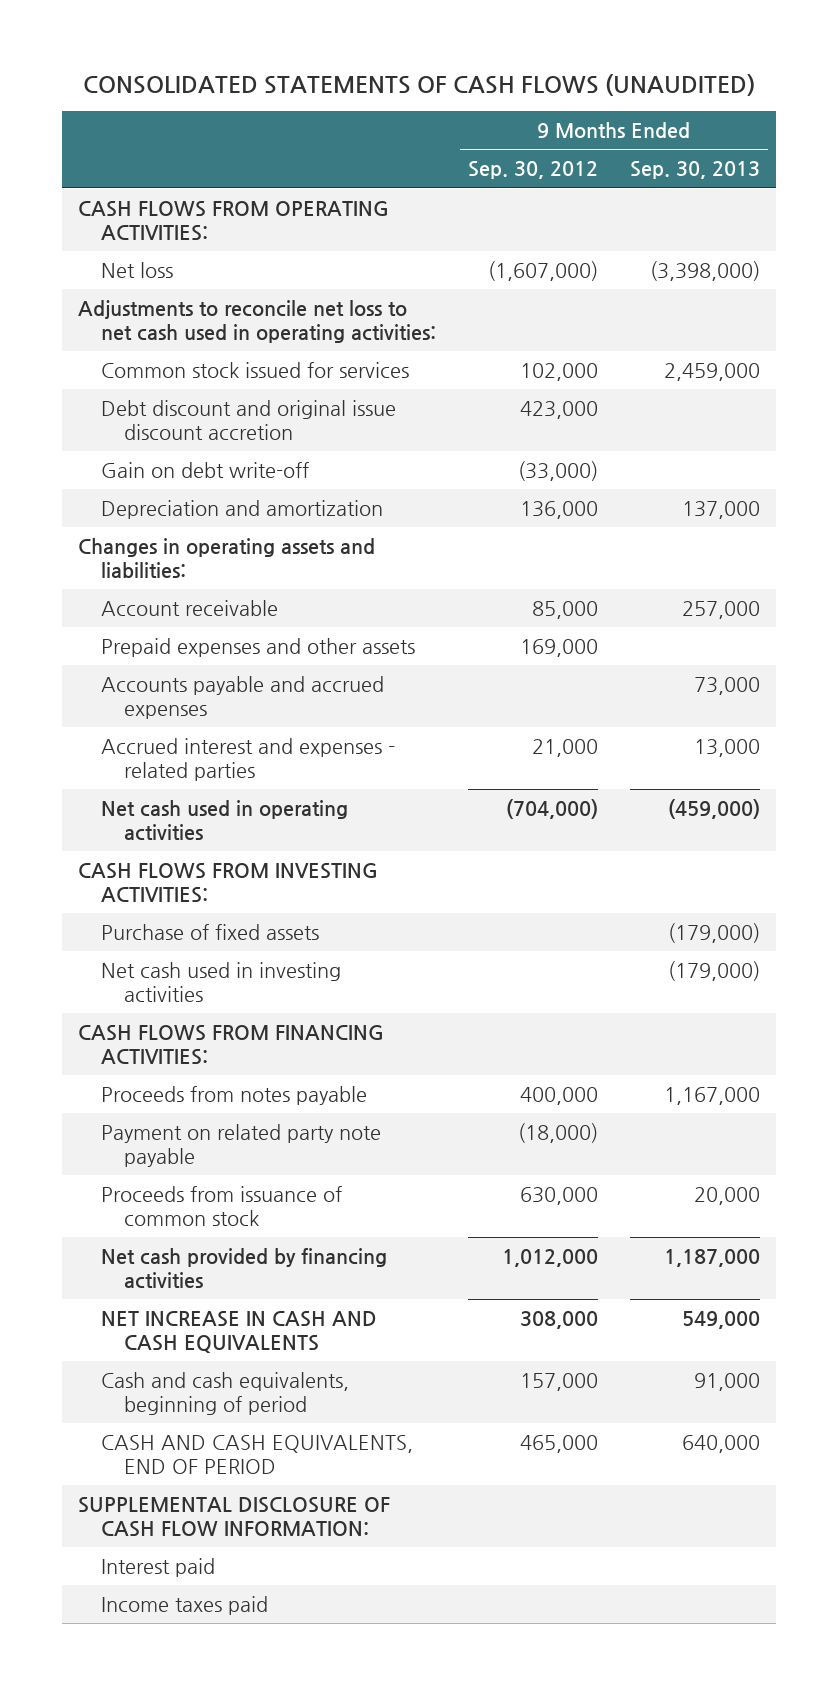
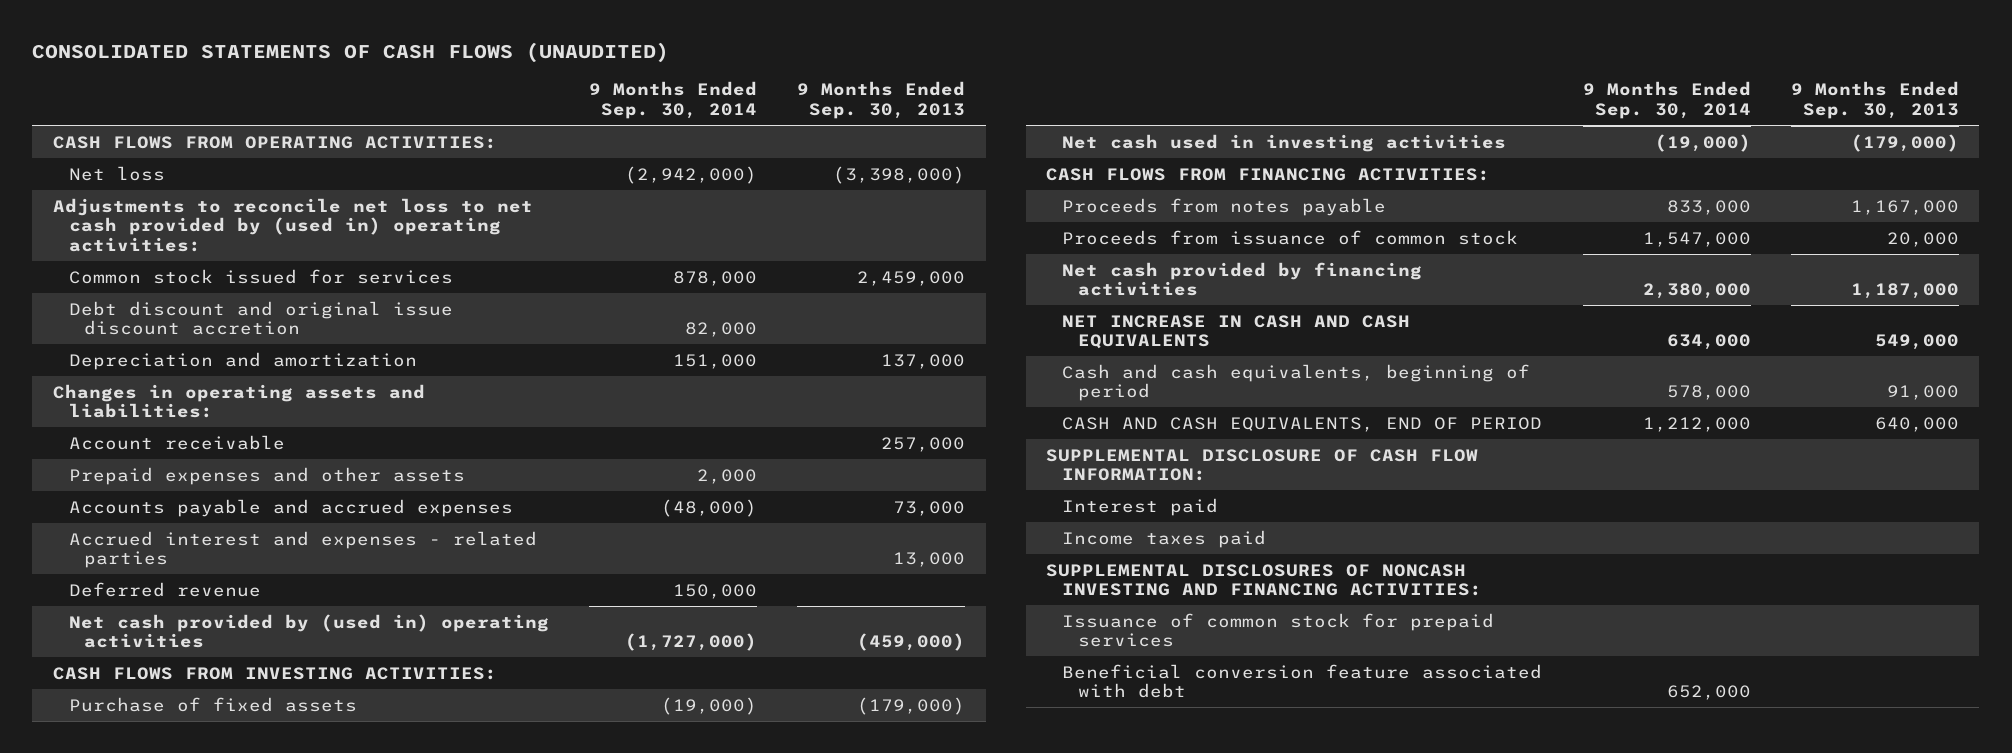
[467,161,598,180] Sep. 30, 2012 -> none
none -> [588,81,757,120] 9 Months Ended Sep. 30, 2014
[77,299,436,344] Adjustments to reconcile net loss to net cash used in operating activities: -> [52,197,533,252] Adjustments to reconcile net loss to net cash provided by (used in) operating activities:
[100,461,309,478] Gain on debt write-off -> none
none -> [68,581,261,597] Deferred revenue
[100,799,348,842] Net cash used in operating activities -> [68,613,549,649] Net cash provided by (used in) operating activities
[100,1123,381,1168] Payment on related party note payable -> none
none -> [1046,563,1483,597] SUPPLEMENTAL DISCLOSURES OF NONCASH INVESTING AND FINANCING ACTIVITIES:
none -> [1062,612,1495,648] Issuance of common stock for prepaid services
none -> [1062,663,1543,699] Beneficial conversion feature associated with debt

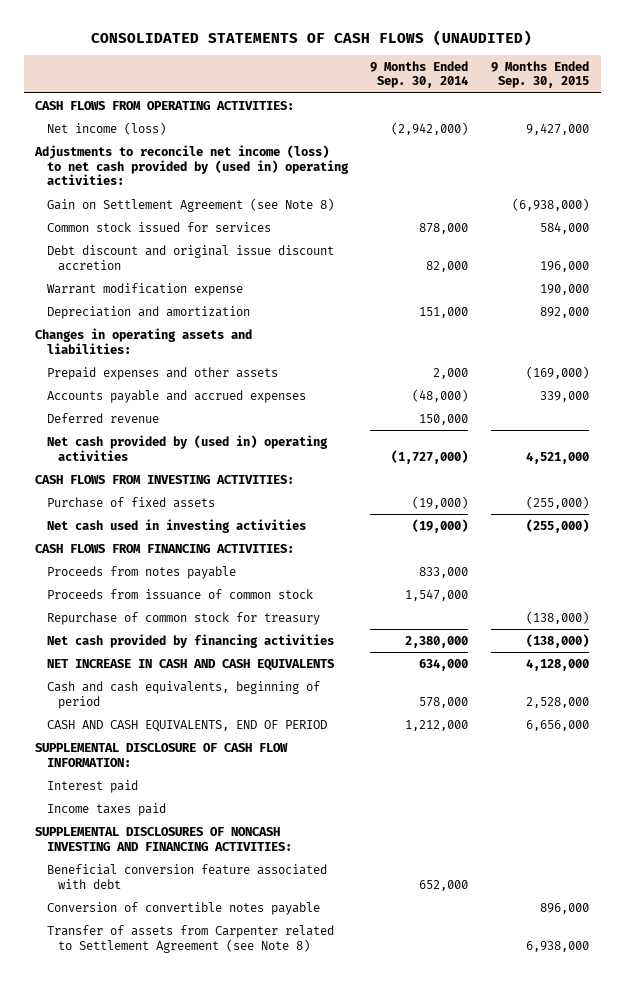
[797,81,966,120] 9 Months Ended Sep. 30, 2013 -> none
none -> [491,60,590,89] 9 Months Ended Sep. 30, 2015
[68,165,165,181] Net loss -> [46,121,166,135] Net income (loss)
[52,197,533,252] Adjustments to reconcile net loss to net cash provided by (used in) operating activities: -> [34,144,349,186] Adjustments to reconcile net income (loss) to net cash provided by (used in) operating activities:
none -> [46,197,334,212] Gain on Settlement Agreement (see Note 8)
none -> [46,282,243,296] Warrant modification expense
[68,434,285,450] Account receivable -> none
[68,530,537,569] Accrued interest and expenses - related parties -> none
none -> [46,611,320,625] Repurchase of common stock for treasury
[1062,612,1495,648] Issuance of common stock for prepaid services -> none
none -> [46,901,320,915] Conversion of convertible notes payable
none -> [46,924,334,953] Transfer of assets from Carpenter related to Settlement Agreement (see Note 8)

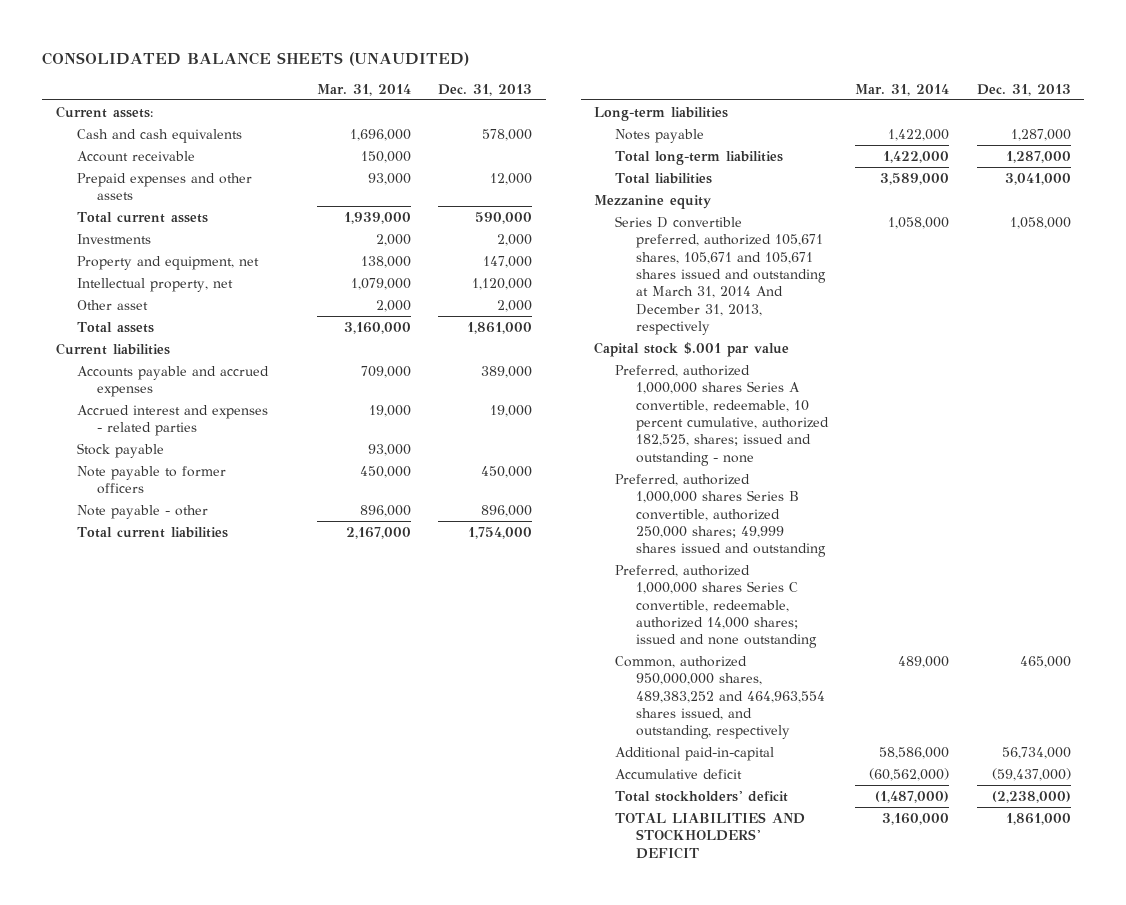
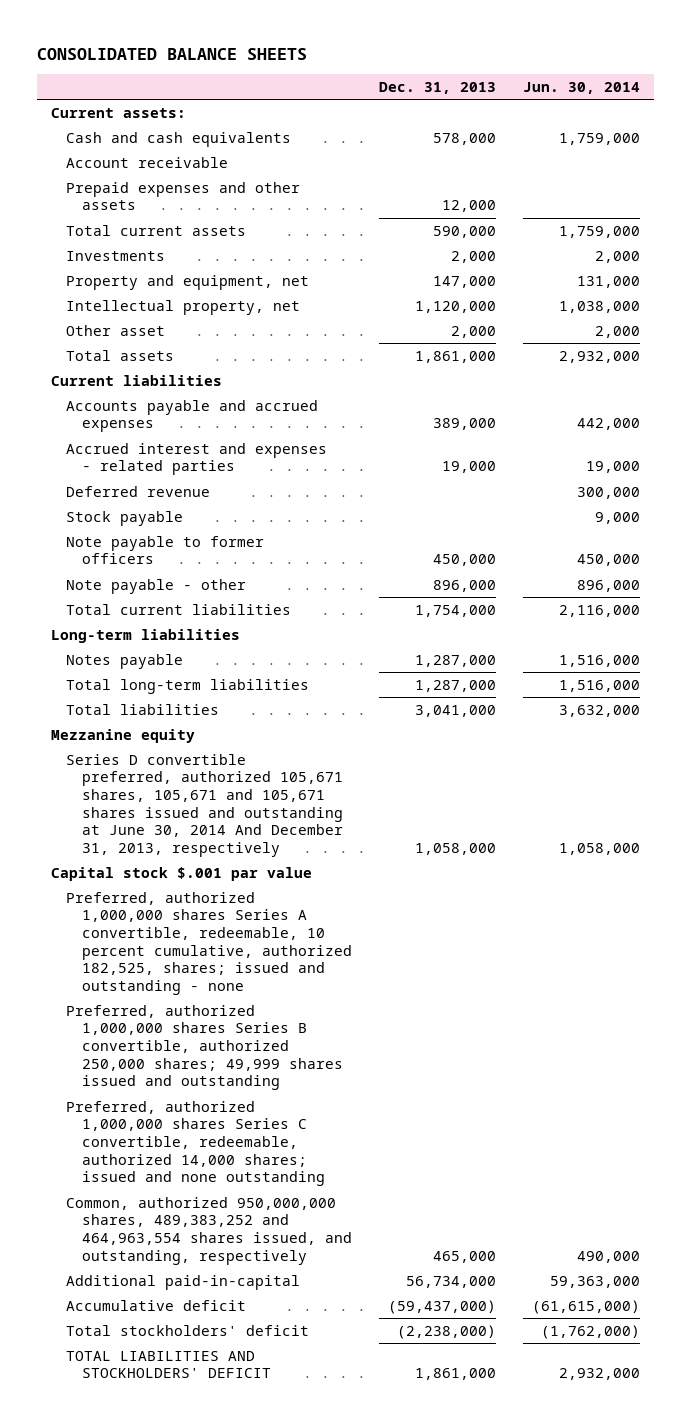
[42,51,470,66] CONSOLIDATED BALANCE SHEETS (UNAUDITED) -> [37,47,308,60] CONSOLIDATED BALANCE SHEETS
[316,83,411,96] Mar. 31, 2014 -> none
none -> [523,81,641,94] Jun. 30, 2014
none -> [66,485,211,497] Deferred revenue
[615,215,827,336] Series D convertible preferred, authorized 105,671 shares, 105,671 and 105,671 shares issued and outstanding at March 31, 2014 And December 31, 2013, respectively -> [66,753,344,857] Series D convertible preferred, authorized 105,671 shares, 105,671 and 105,671 shares issued and outstanding at June 30, 2014 And December 31, 2013, respectively

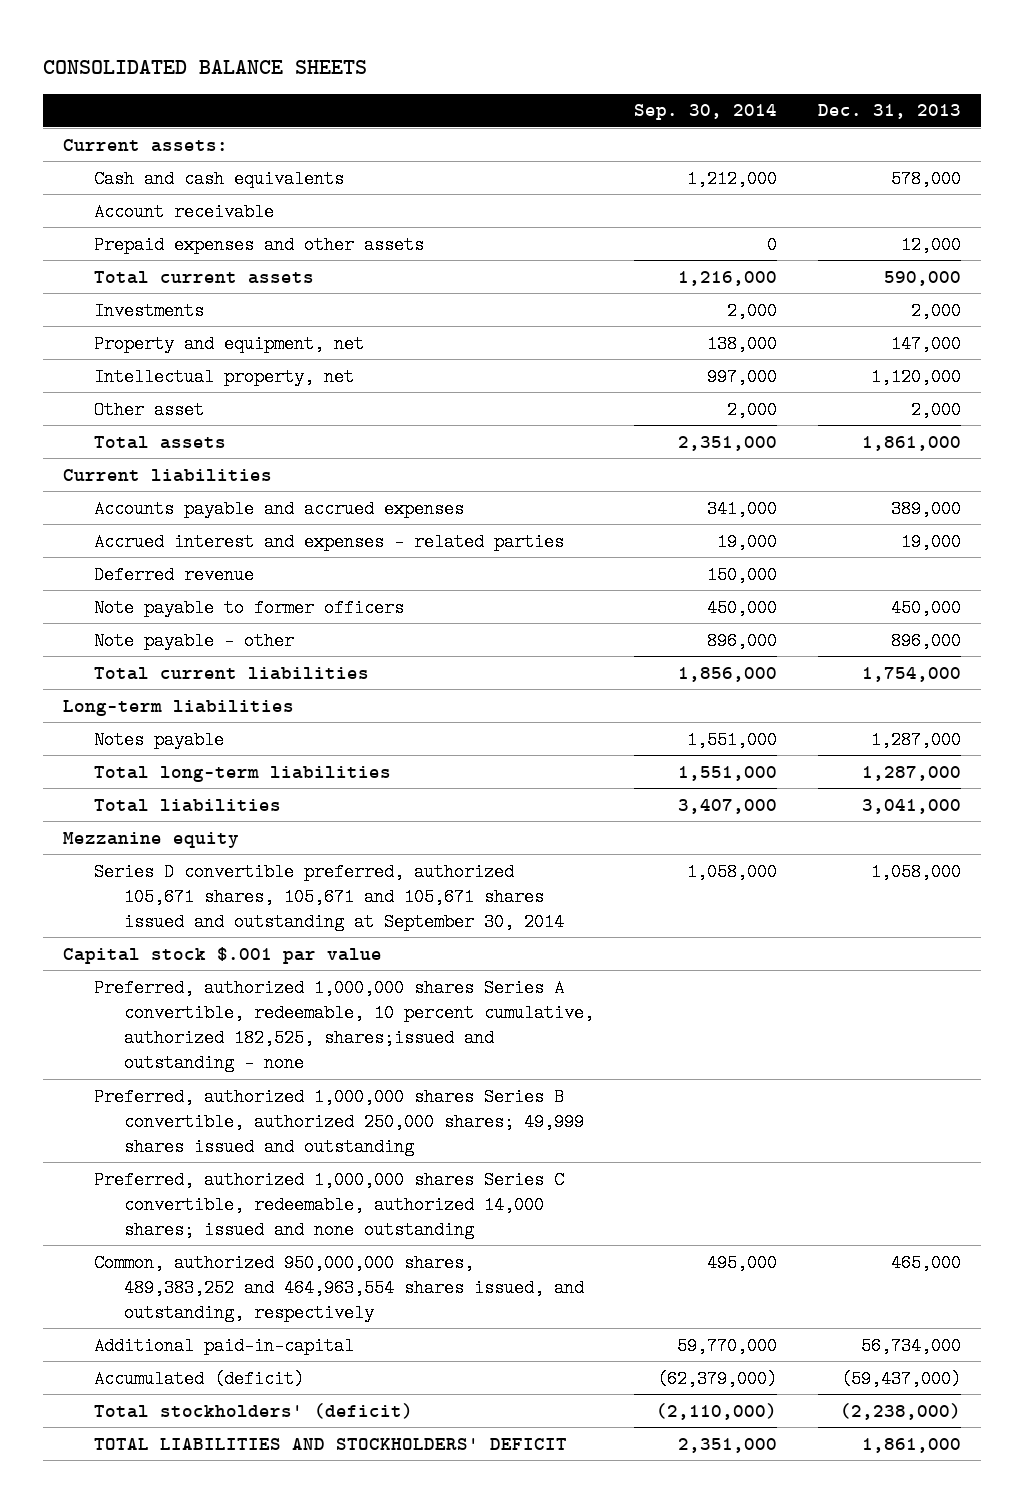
[523,81,641,94] Jun. 30, 2014 -> none
none -> [634,104,778,121] Sep. 30, 2014
[66,510,184,526] Stock payable -> none
[66,753,344,857] Series D convertible preferred, authorized 105,671 shares, 105,671 and 105,671 shares issued and outstanding at June 30, 2014 And December 31, 2013, respectively -> [93,862,564,931] Series D convertible preferred, authorized 105,671 shares, 105,671 and 105,671 shares issued and outstanding at September 30, 2014
[66,891,353,995] Preferred, authorized 1,000,000 shares Series A convertible, redeemable, 10 percent cumulative, authorized 182,525, shares; issued and outstanding - none -> [93,978,594,1073] Preferred, authorized 1,000,000 shares Series A convertible, redeemable, 10 percent cumulative, authorized 182,525, shares;issued and outstanding - none
[66,1299,247,1311] Accumulative deficit -> [93,1369,304,1388] Accumulated (deficit)
[66,1324,310,1336] Total stockholders' deficit -> [93,1402,413,1419] Total stockholders' (deficit)

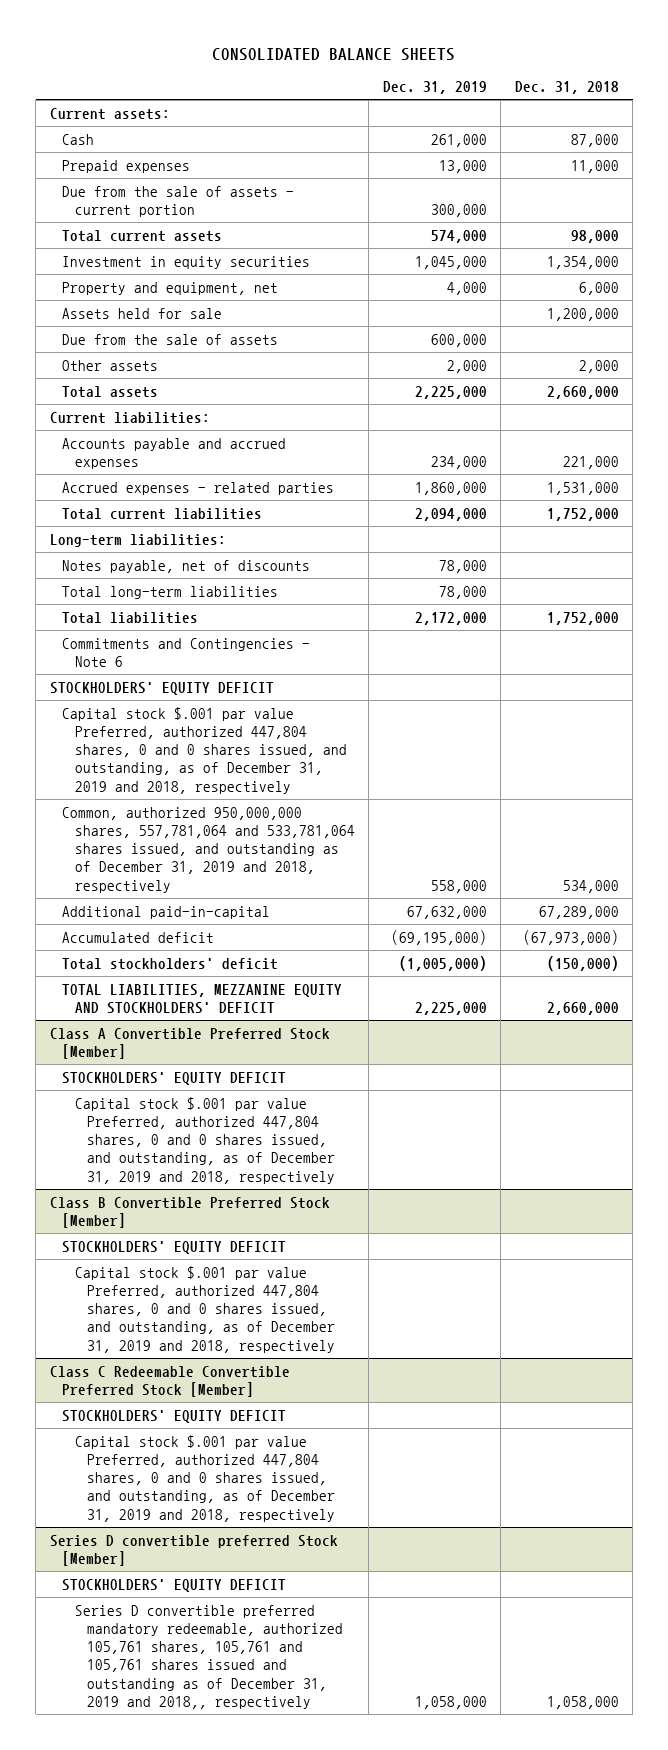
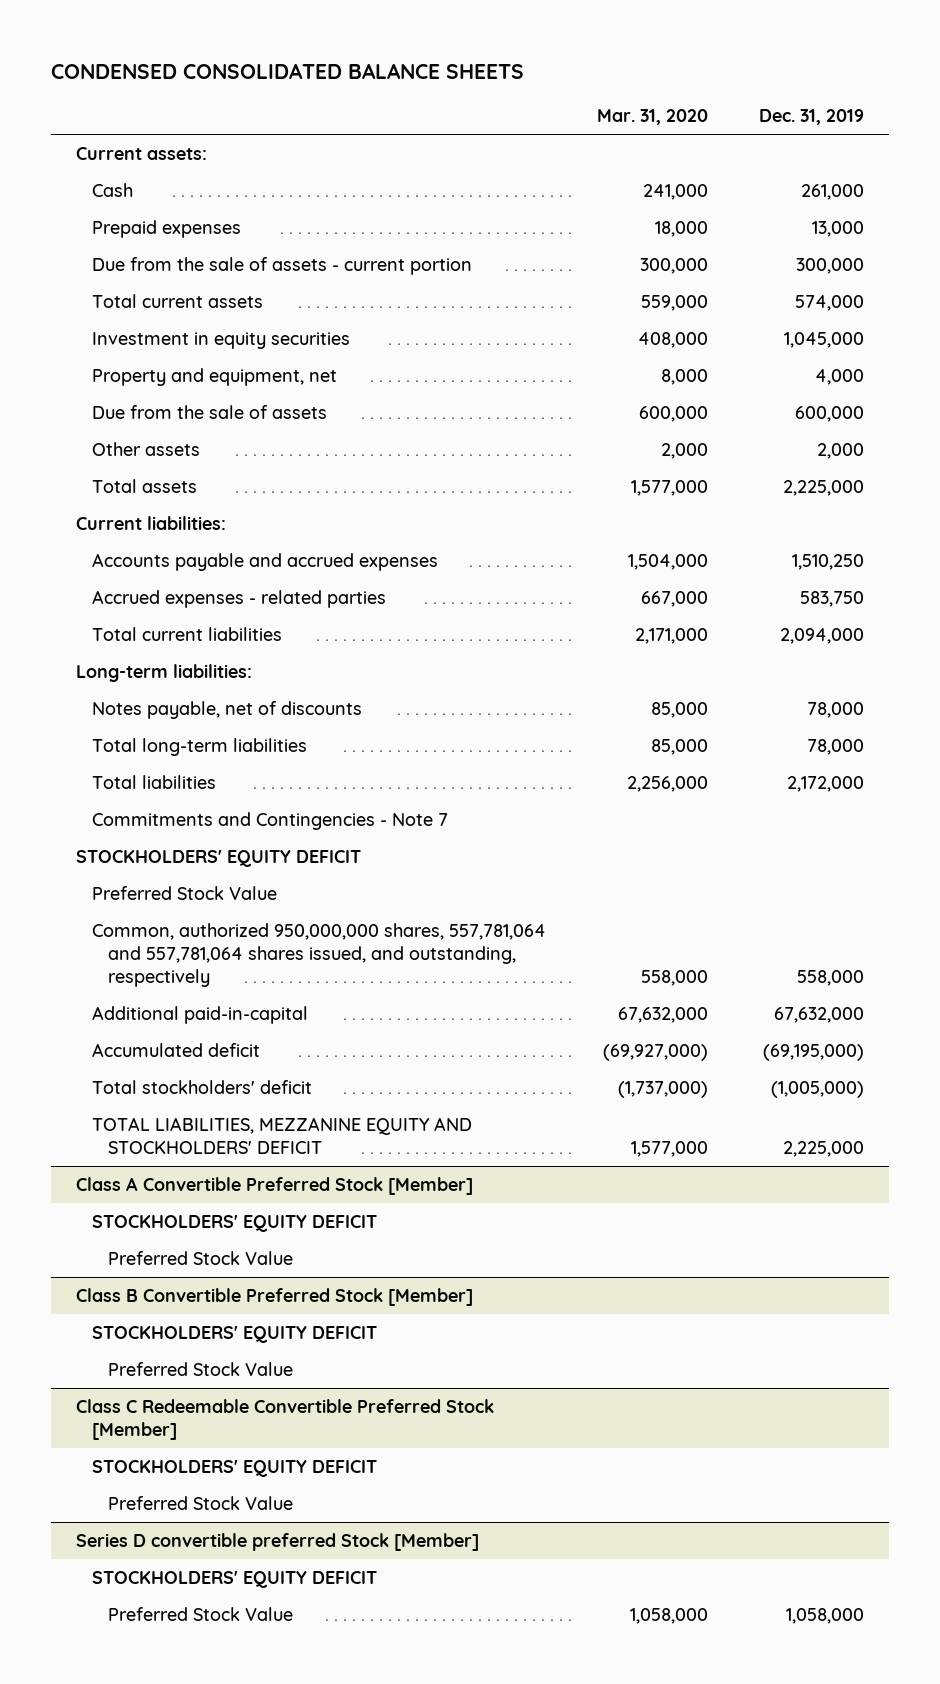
[212,47,456,61] CONSOLIDATED BALANCE SHEETS -> [50,62,524,79] CONDENSED CONSOLIDATED BALANCE SHEETS
[514,81,619,95] Dec. 31, 2018 -> none
none -> [597,108,709,125] Mar. 31, 2020
[62,307,223,319] Assets held for sale -> none
[430,455,487,469] 234,000 -> [792,553,865,570] 1,510,250
[414,481,487,495] 1,860,000 -> [800,590,865,607] 583,750
[62,637,311,667] Commitments and Contingencies - Note 6 -> [92,811,449,830] Commitments and Contingencies - Note 7
[62,706,347,794] Capital stock $.001 par value Preferred, authorized 447,804 shares, 0 and 0 shares issued, and outstanding, as of December 31, 2019 and 2018, respectively -> [92,885,278,900] Preferred Stock Value
[62,806,355,893] Common, authorized 950,000,000 shares, 557,781,064 and 533,781,064 shares issued, and outstanding as of December 31, 2019 and 2018, respectively -> [92,922,547,987] Common, authorized 950,000,000 shares, 557,781,064 and 557,781,064 shares issued, and outstanding, respectively
[74,1096,336,1184] Capital stock $.001 par value Preferred, authorized 447,804 shares, 0 and 0 shares issued, and outstanding, as of December 31, 2019 and 2018, respectively -> [107,1250,293,1265] Preferred Stock Value
[74,1265,336,1353] Capital stock $.001 par value Preferred, authorized 447,804 shares, 0 and 0 shares issued, and outstanding, as of December 31, 2019 and 2018, respectively -> [107,1361,293,1376] Preferred Stock Value
[74,1434,336,1522] Capital stock $.001 par value Preferred, authorized 447,804 shares, 0 and 0 shares issued, and outstanding, as of December 31, 2019 and 2018, respectively -> [107,1495,293,1510] Preferred Stock Value
[74,1604,344,1709] Series D convertible preferred mandatory redeemable, authorized 105,761 shares, 105,761 and 105,761 shares issued and outstanding as of December 31, 2019 and 2018,, respectively -> [107,1606,293,1621] Preferred Stock Value

